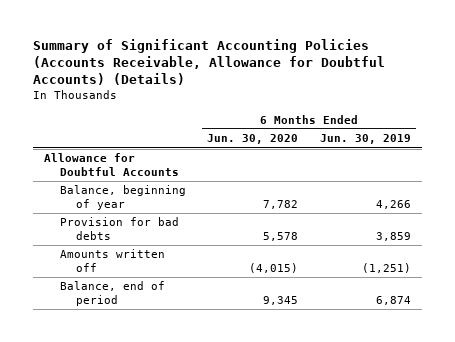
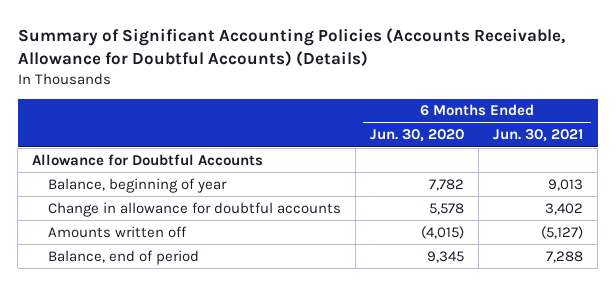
[319,134,411,145] Jun. 30, 2019 -> none
none -> [493,129,584,143] Jun. 30, 2021
[59,217,179,240] Provision for bad debts -> [47,201,341,217] Change in allowance for doubtful accounts

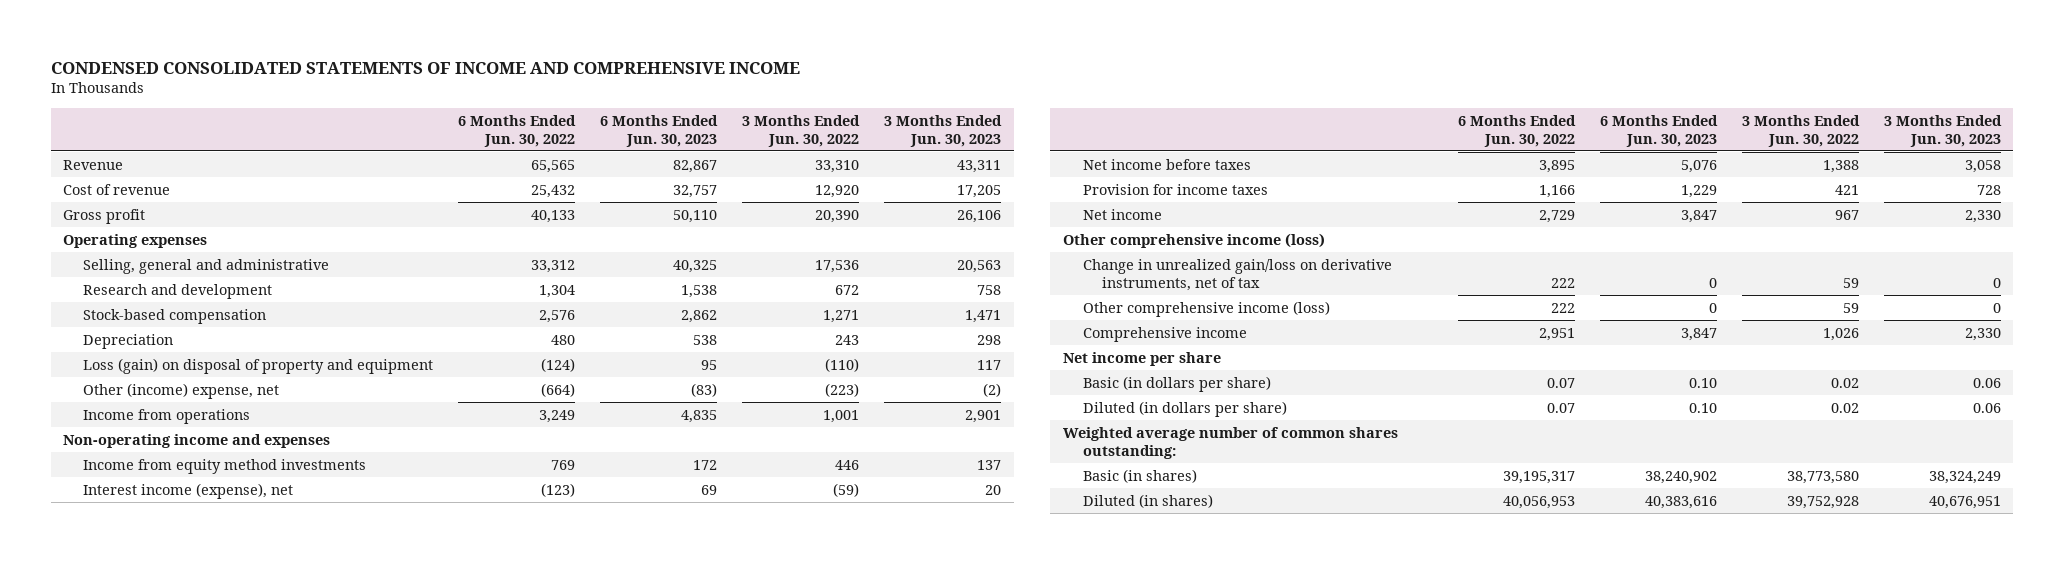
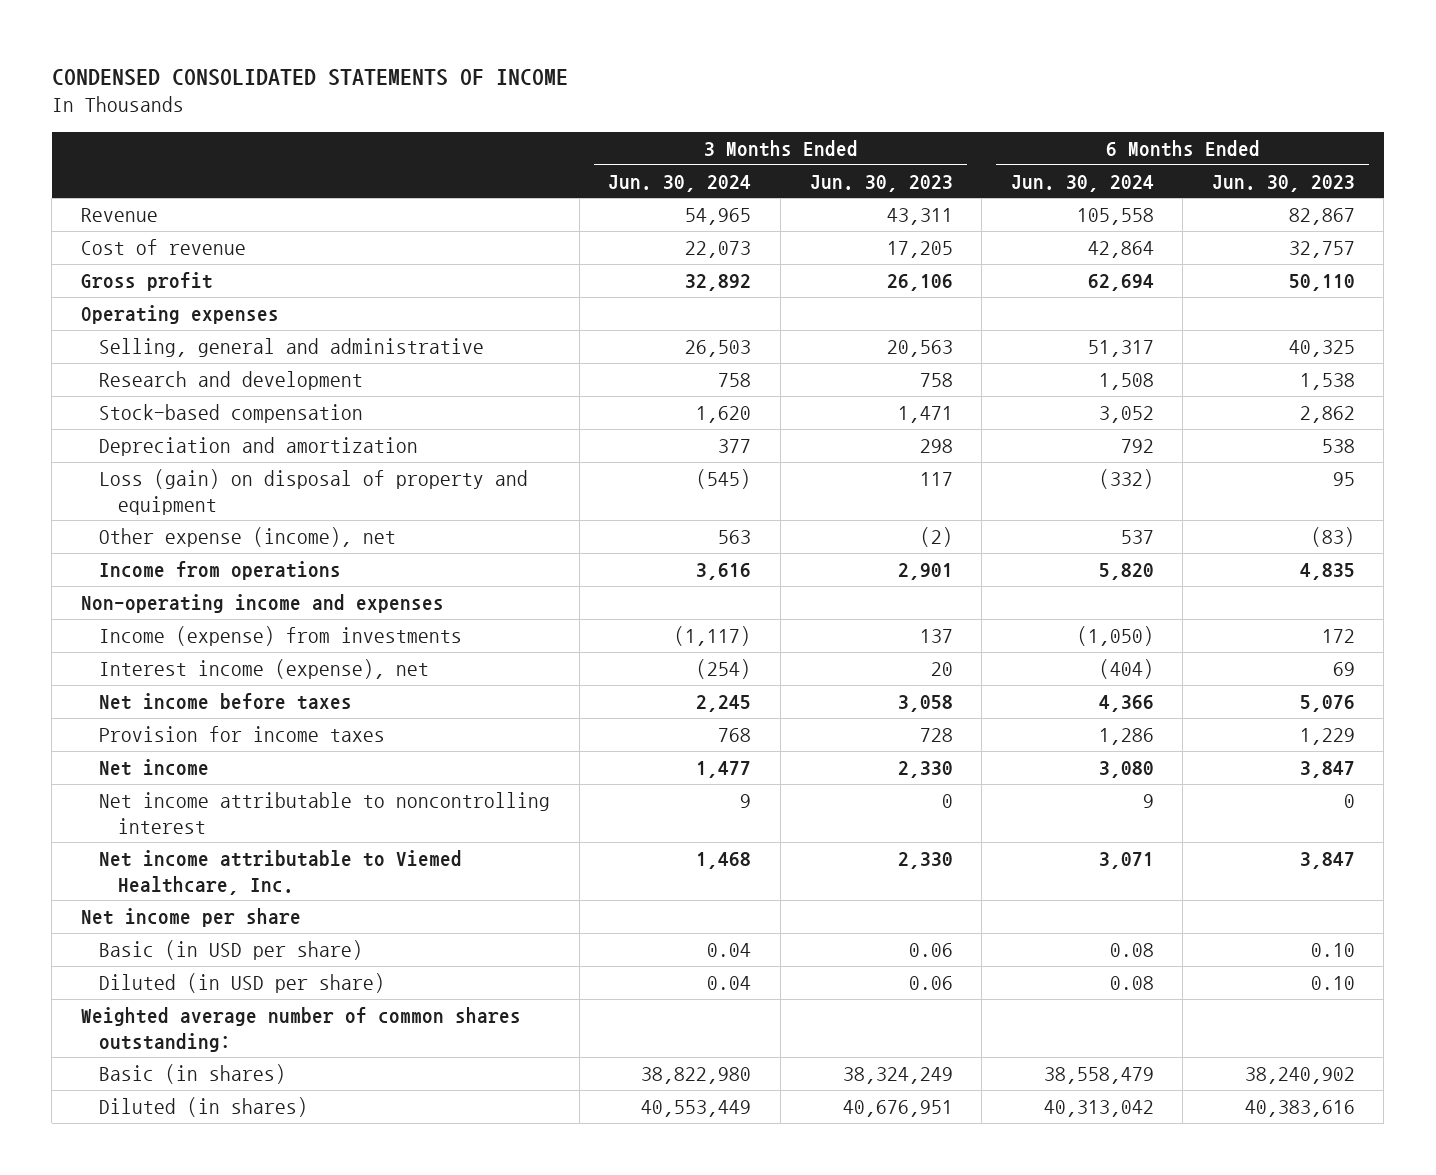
[50,61,800,74] CONDENSED CONSOLIDATED STATEMENTS OF INCOME AND COMPREHENSIVE INCOME -> [51,68,568,86] CONDENSED CONSOLIDATED STATEMENTS OF INCOME
[458,114,577,147] 6 Months Ended Jun. 30, 2022 -> none
[742,114,861,147] 3 Months Ended Jun. 30, 2022 -> none
none -> [608,174,752,192] Jun. 30, 2024
none -> [1010,174,1154,192] Jun. 30, 2024
[83,333,174,349] Depreciation -> [99,436,419,456] Depreciation and amortization
[83,382,280,399] Other (income) expense, net -> [99,526,397,547] Other expense (income), net
[83,458,367,474] Income from equity method investments -> [99,625,463,646] Income (expense) from investments
[1062,232,1325,248] Other comprehensive income (loss) -> none
[1082,258,1392,291] Change in unrealized gain/loss on derivative instruments, net of tax -> none
[1082,300,1330,317] Other comprehensive income (loss) -> none
none -> [99,791,551,834] Net income attributable to noncontrolling interest
[1082,326,1247,342] Comprehensive income -> [99,849,463,895] Net income attributable to Viemed Healthcare, Inc.
[1082,375,1271,392] Basic (in dollars per share) -> [99,939,364,960] Basic (in USD per share)
[1082,400,1287,417] Diluted (in dollars per share) -> [99,972,386,993] Diluted (in USD per share)

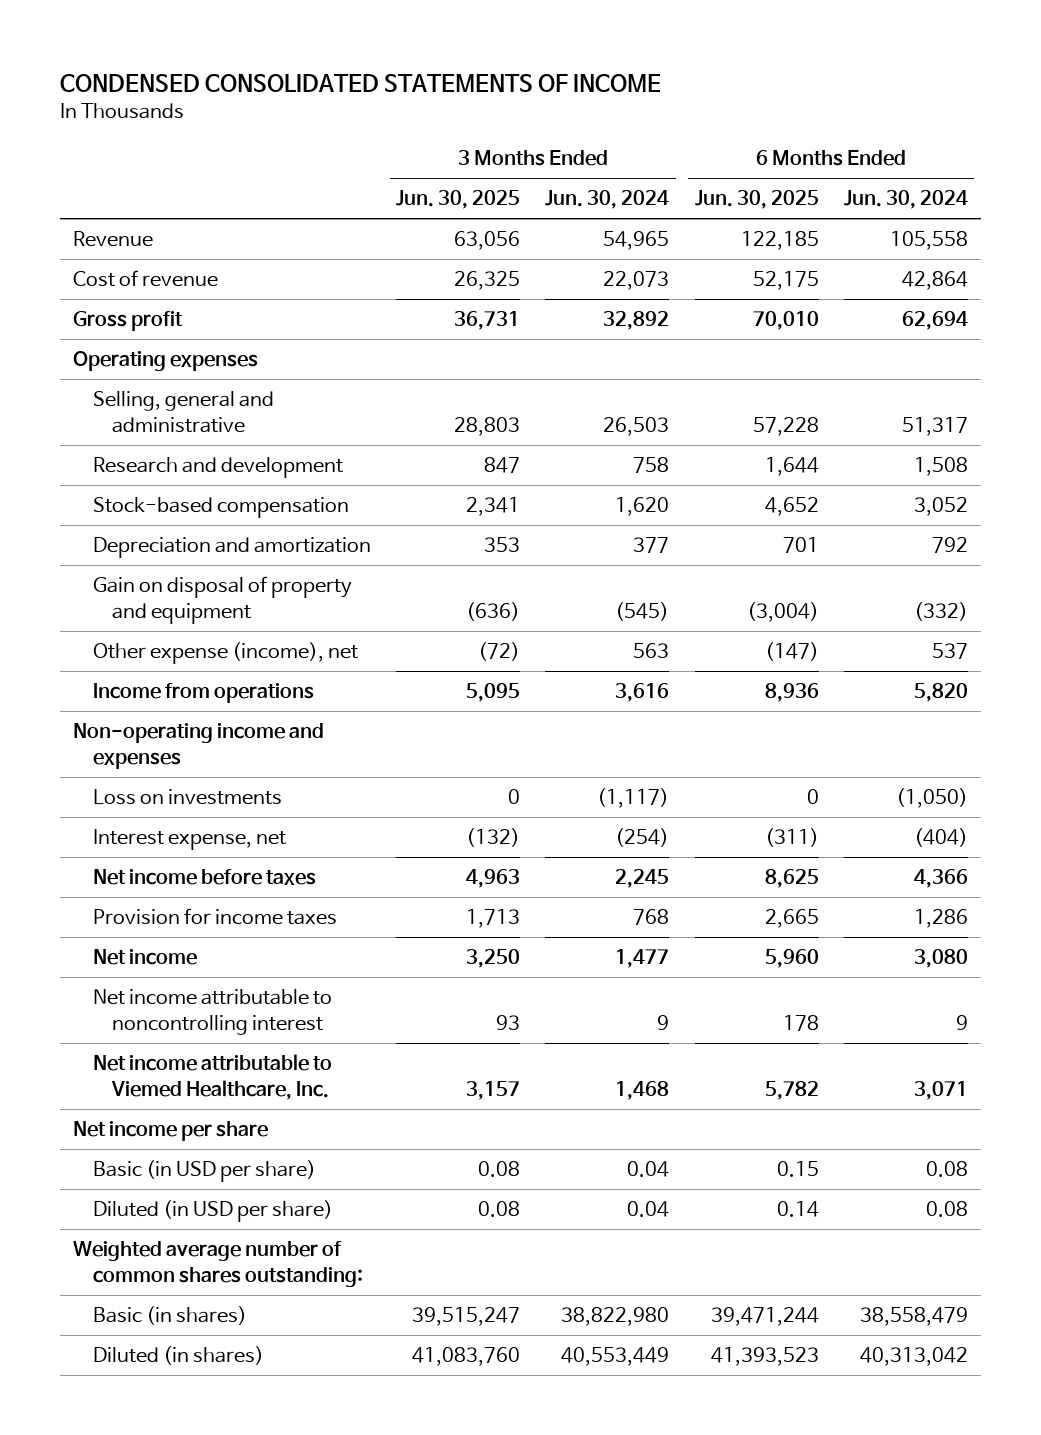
[809,174,953,192] Jun. 30, 2023 -> none
[1211,174,1355,192] Jun. 30, 2023 -> none
none -> [395,190,520,210] Jun. 30, 2025
none -> [694,190,819,210] Jun. 30, 2025
[99,468,529,515] Loss (gain) on disposal of property and equipment -> [92,576,352,624] Gain on disposal of property and equipment
[99,625,463,646] Income (expense) from investments -> [92,789,282,806] Loss on investments
[99,658,430,679] Interest income (expense), net -> [92,829,286,851] Interest expense, net

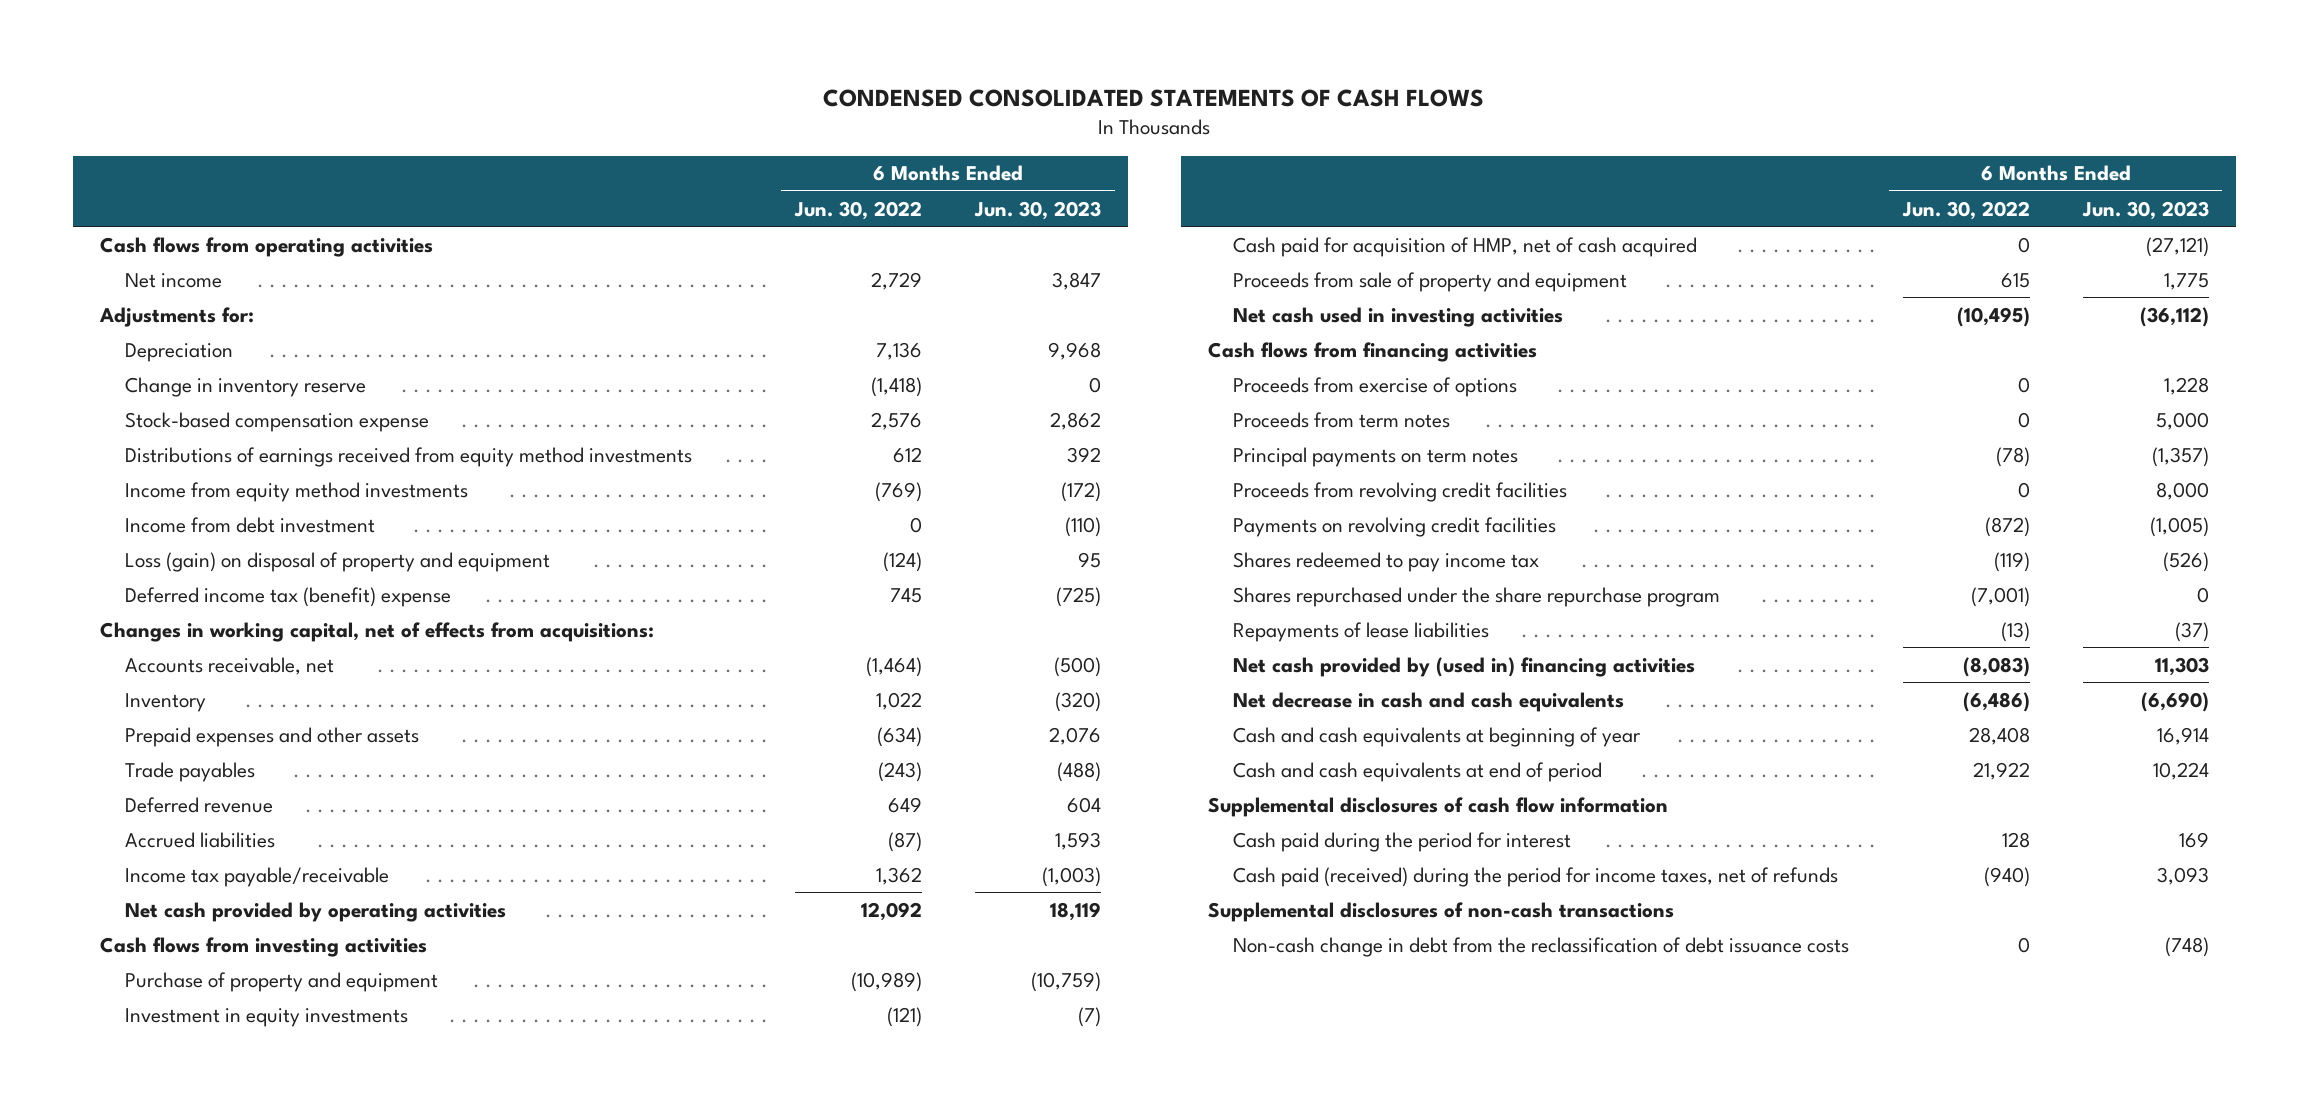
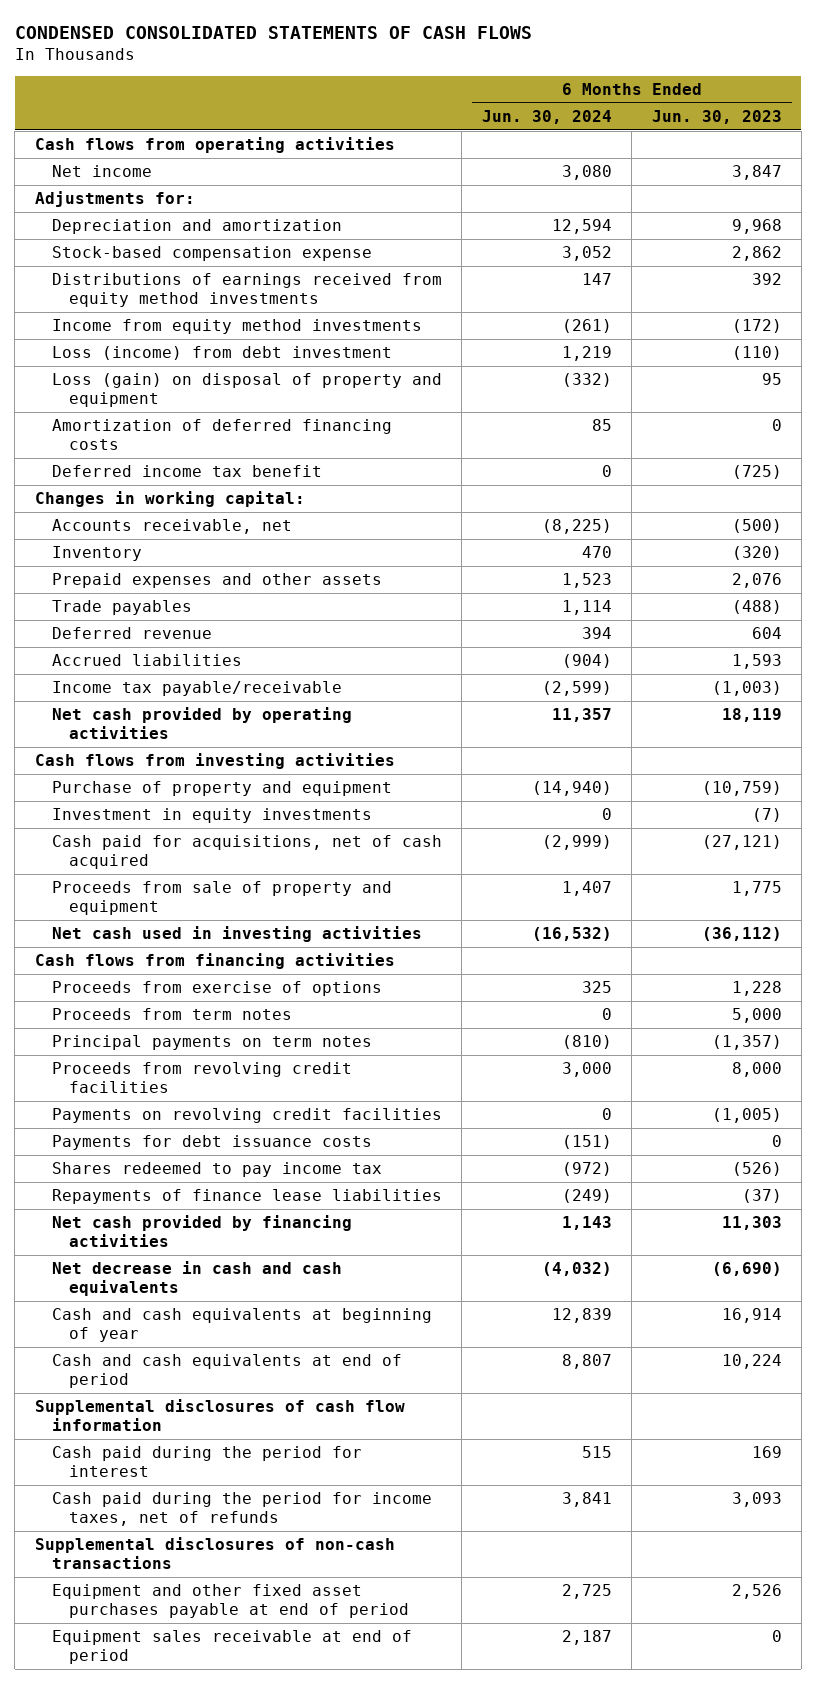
[793,200,922,220] Jun. 30, 2022 -> none
none -> [481,110,612,125] Jun. 30, 2024
[125,376,367,397] Change in inventory reserve -> none
[125,342,234,362] Depreciation -> [52,219,343,235] Depreciation and amortization
[125,516,376,533] Income from debt investment -> [52,346,393,361] Loss (income) from debt investment
none -> [52,419,393,451] Amortization of deferred financing costs
[125,586,452,607] Deferred income tax (benefit) expense -> [52,465,323,478] Deferred income tax benefit
[99,621,654,642] Changes in working capital, net of effects from acquisitions: -> [34,491,305,508] Changes in working capital:
[1233,236,1698,257] Cash paid for acquisition of HMP, net of cash acquired -> [52,835,443,870] Cash paid for acquisitions, net of cash acquired
none -> [52,1135,373,1151] Payments for debt issuance costs
[1233,586,1721,607] Shares repurchased under the share repurchase program -> none
[1233,621,1490,642] Repayments of lease liabilities -> [52,1189,443,1205] Repayments of finance lease liabilities
[1233,656,1696,677] Net cash provided by (used in) financing activities -> [52,1215,353,1248] Net cash provided by financing activities
[1233,866,1839,887] Cash paid (received) during the period for income taxes, net of refunds -> [52,1492,433,1527] Cash paid during the period for income taxes, net of refunds
[1233,936,1850,957] Non-cash change in debt from the reclassification of debt issuance costs -> none
none -> [52,1584,410,1619] Equipment and other fixed asset purchases payable at end of period
none -> [52,1630,413,1665] Equipment sales receivable at end of period

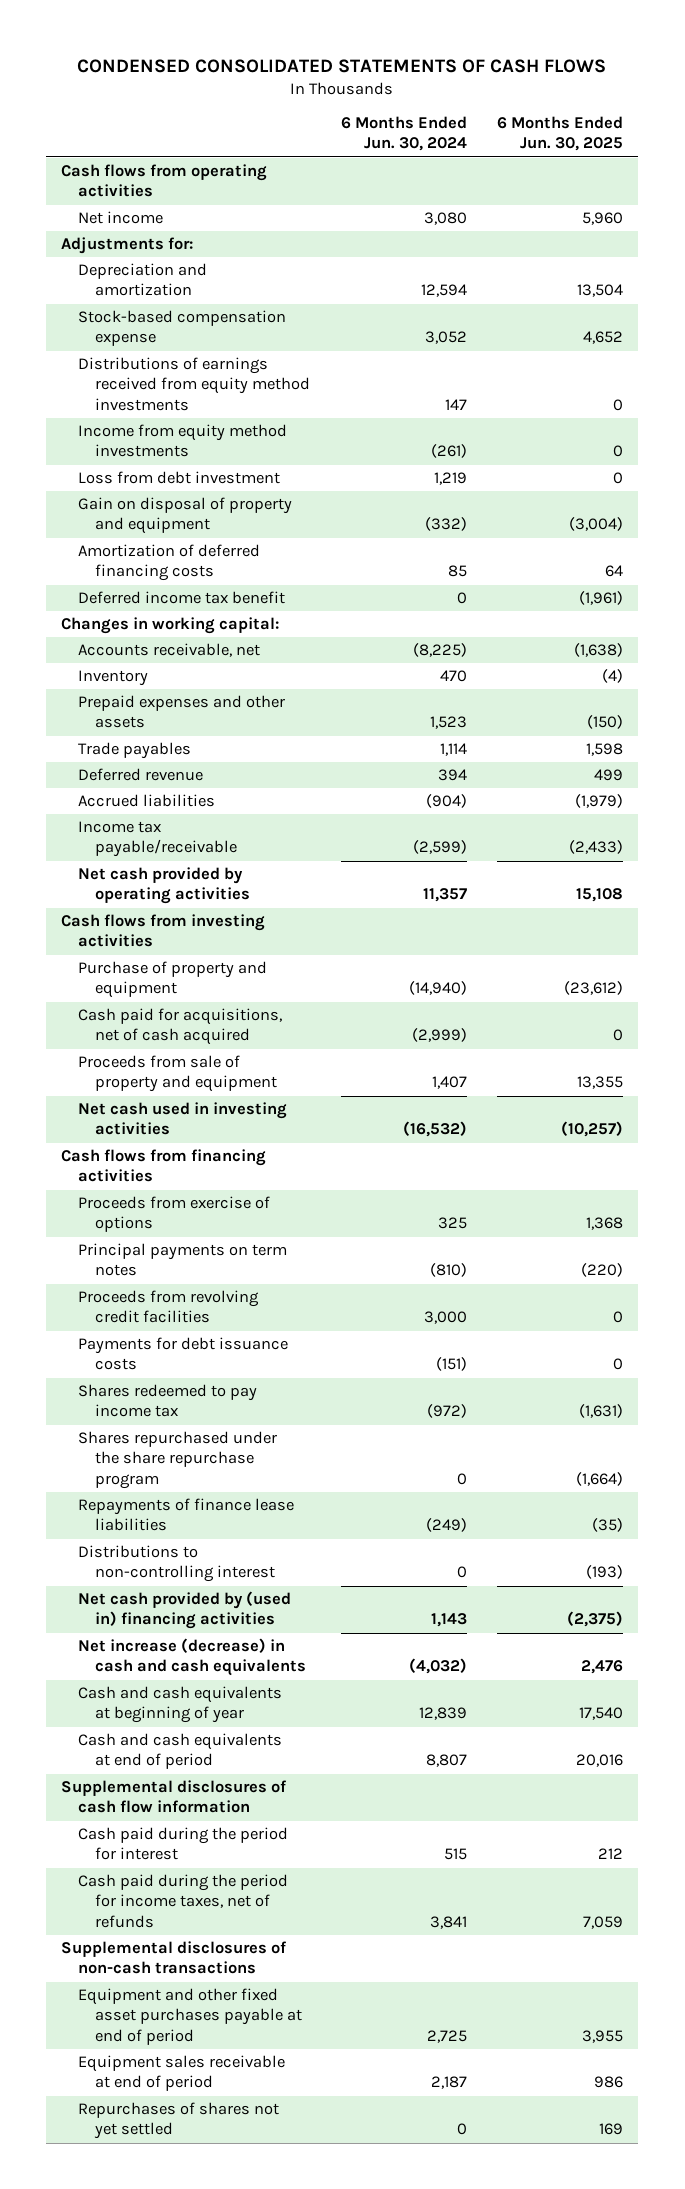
[651,110,782,125] Jun. 30, 2023 -> none
none -> [497,116,624,152] 6 Months Ended Jun. 30, 2025
[52,346,393,361] Loss (income) from debt investment -> [78,471,281,485] Loss from debt investment
[52,373,443,408] Loss (gain) on disposal of property and equipment -> [78,497,293,535] Gain on disposal of property and equipment
[52,808,373,824] Investment in equity investments -> none
[52,1008,293,1021] Proceeds from term notes -> none
[52,1108,443,1124] Payments on revolving credit facilities -> none
none -> [78,1431,278,1489] Shares repurchased under the share repurchase program
none -> [78,1545,276,1583] Distributions to non-controlling interest
[52,1215,353,1248] Net cash provided by financing activities -> [78,1591,292,1630] Net cash provided by (used in) financing activities
[52,1261,343,1297] Net decrease in cash and cash equivalents -> [78,1638,307,1677] Net increase (decrease) in cash and cash equivalents
none -> [78,2102,280,2140] Repurchases of shares not yet settled

